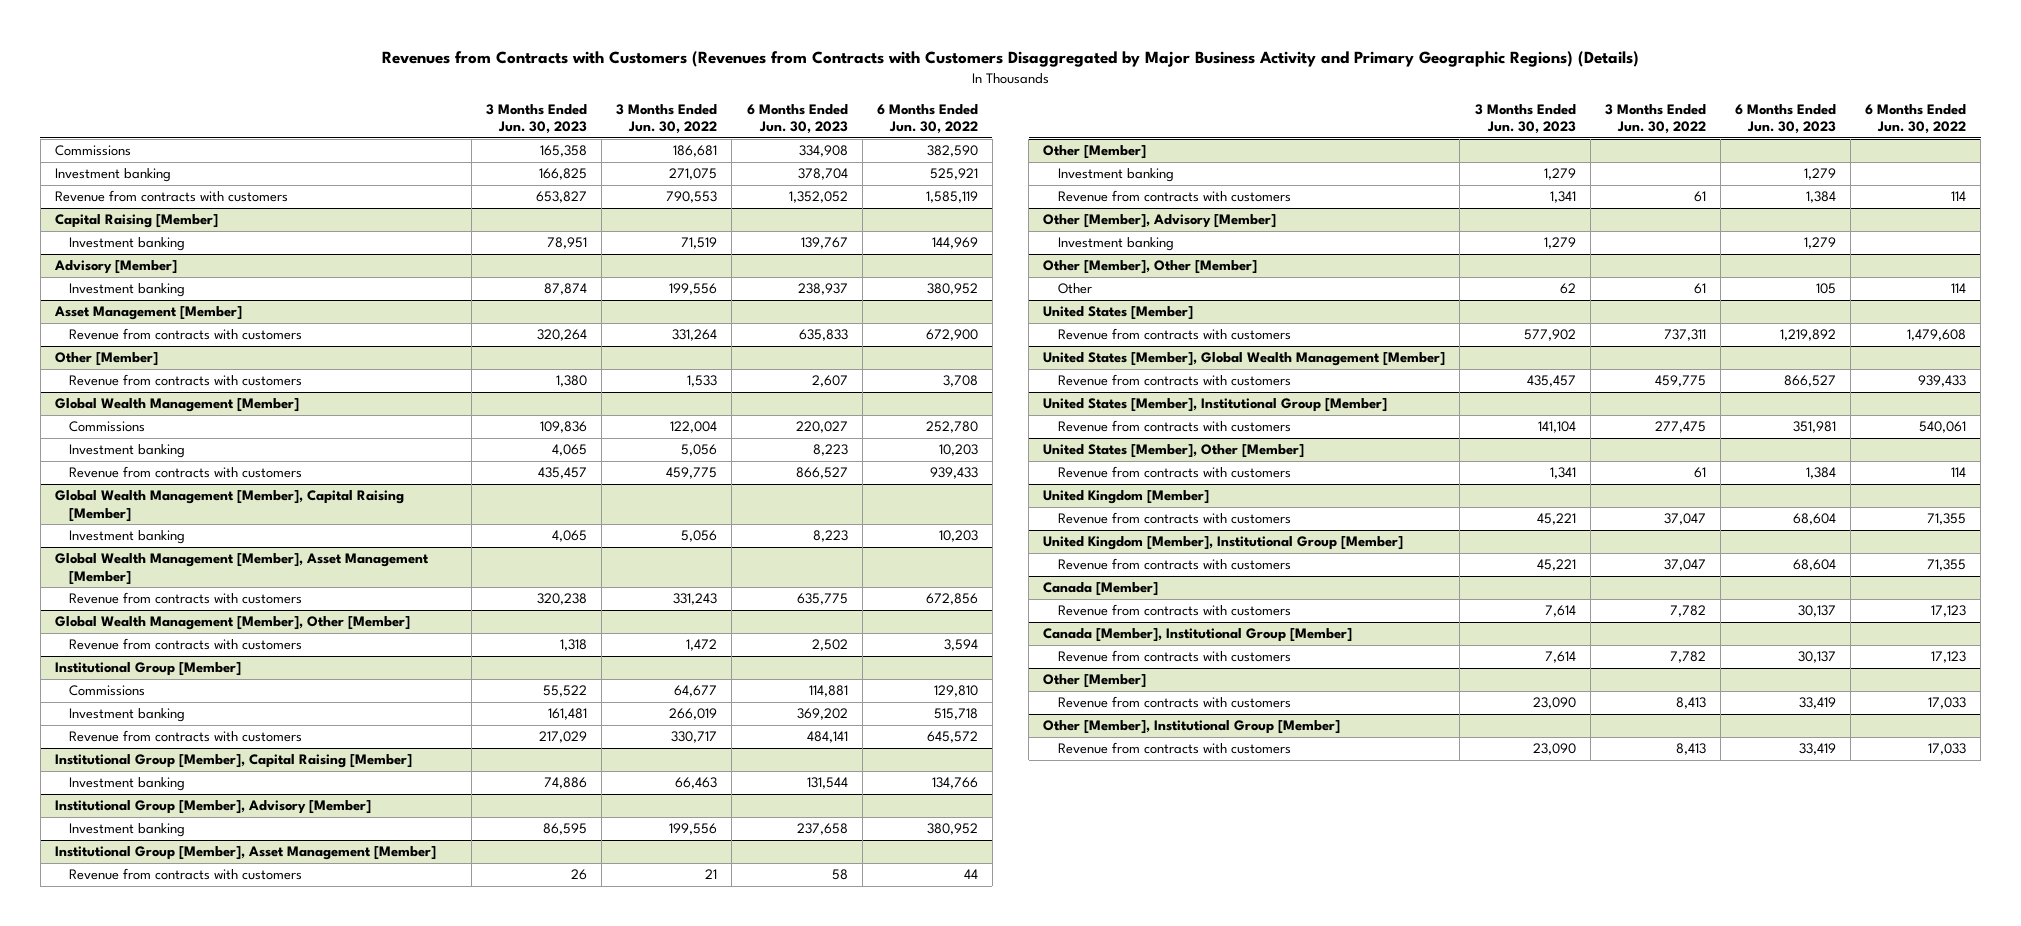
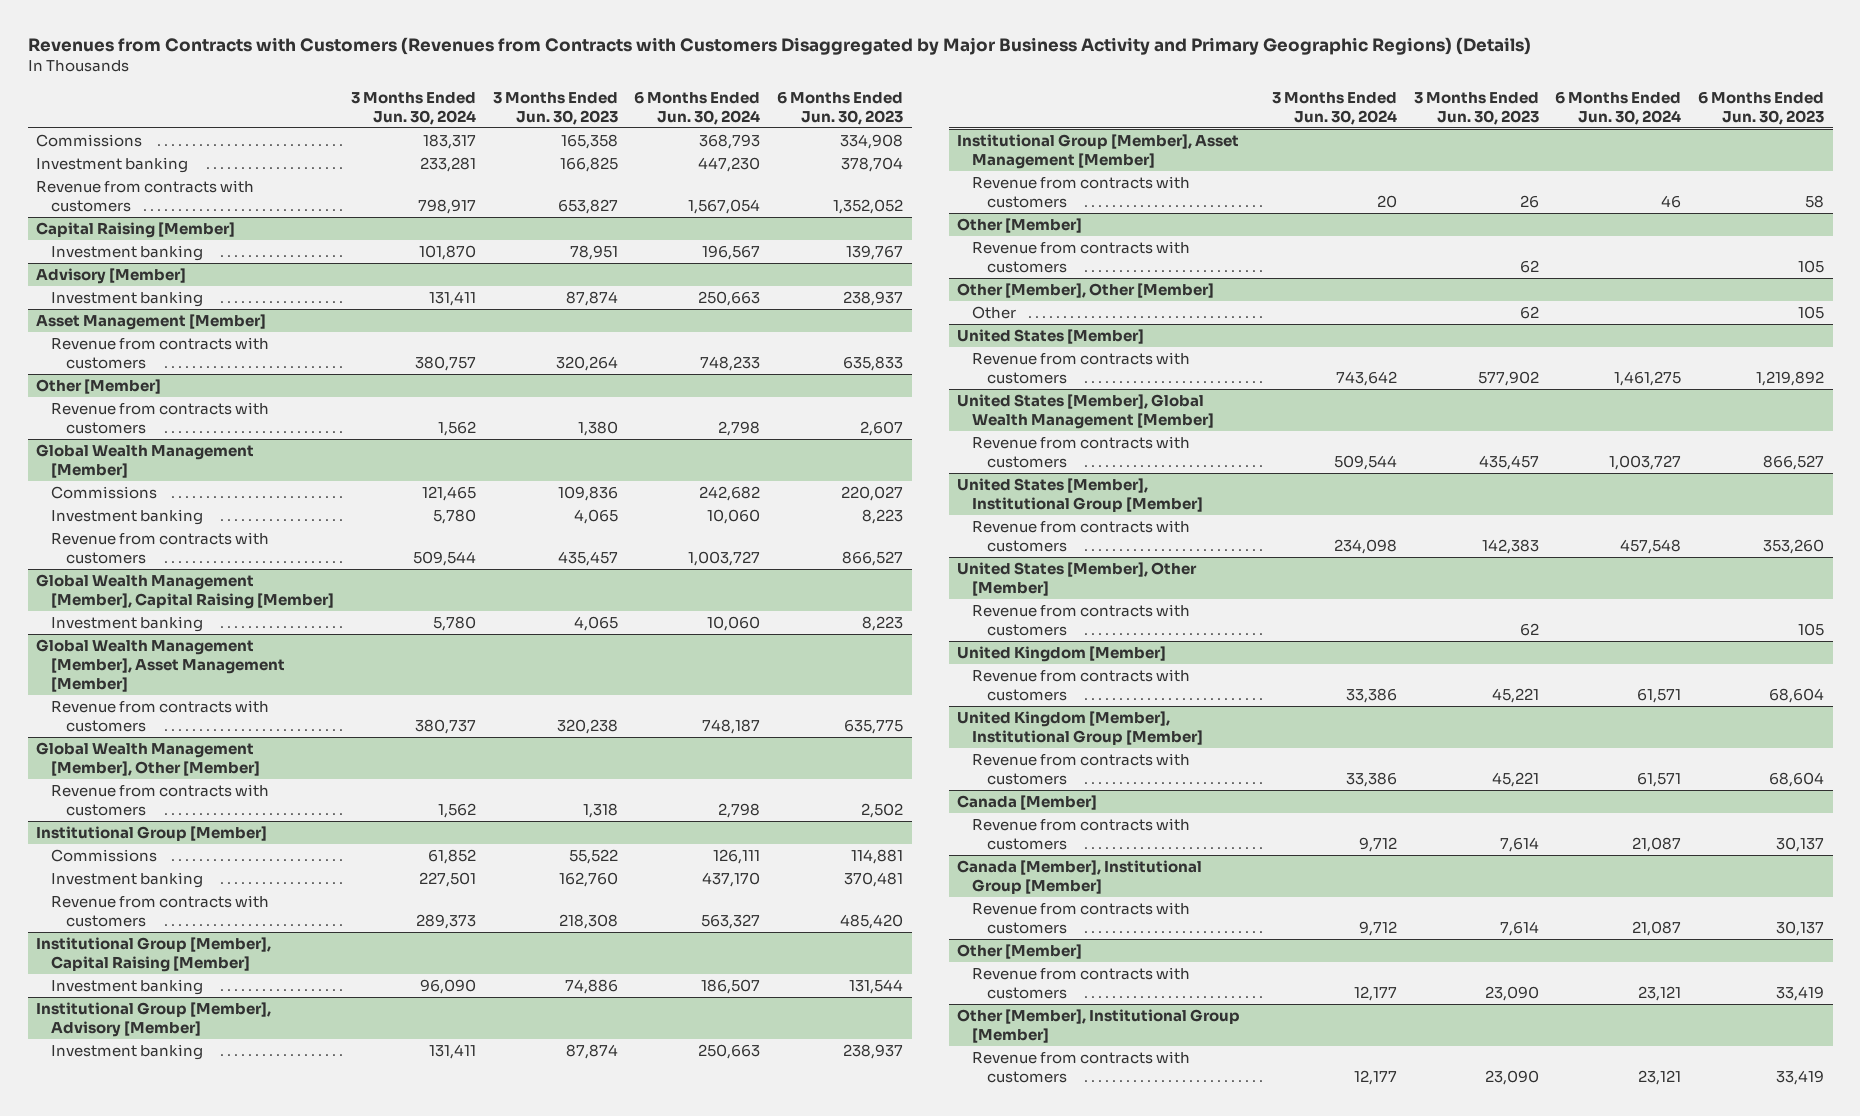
[616,103,718,134] 3 Months Ended Jun. 30, 2022 -> none
[876,103,978,134] 6 Months Ended Jun. 30, 2022 -> none
none -> [350,91,476,125] 3 Months Ended Jun. 30, 2024
none -> [634,90,761,125] 6 Months Ended Jun. 30, 2024
[548,708,588,721] 161,481 -> [558,871,618,887] 162,760
[796,708,848,721] 369,202 -> [844,871,904,887] 370,481
[539,731,588,744] 217,029 -> [558,914,618,930] 218,308
[806,731,848,744] 484,141 -> [840,914,904,930] 485,420
[543,823,588,836] 86,595 -> [565,1043,618,1059] 87,874
[796,823,848,836] 237,658 -> [843,1043,904,1059] 238,937
[1057,168,1174,183] Investment banking -> none
[1043,214,1277,229] Other [Member], Advisory [Member] -> none
[1057,237,1174,252] Investment banking -> none
[1549,191,1576,204] 1,341 -> [1519,260,1539,274] 62
[1805,191,1836,204] 1,384 -> [1798,260,1825,274] 105
[1537,421,1576,434] 141,104 -> [1481,539,1539,555] 142,383
[1792,421,1836,434] 351,981 -> [1763,539,1825,555] 353,260
[1549,467,1576,480] 1,341 -> [1519,623,1539,637] 62
[1805,467,1836,480] 1,384 -> [1798,623,1825,637] 105

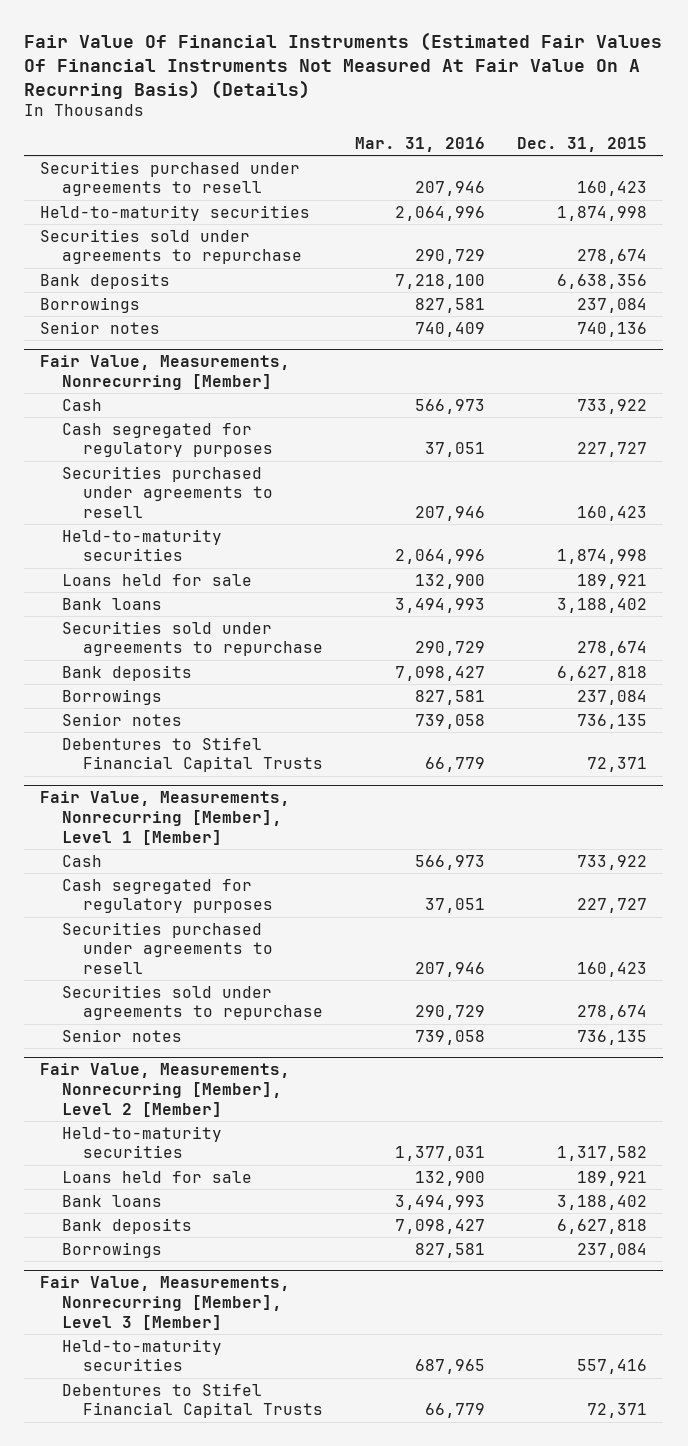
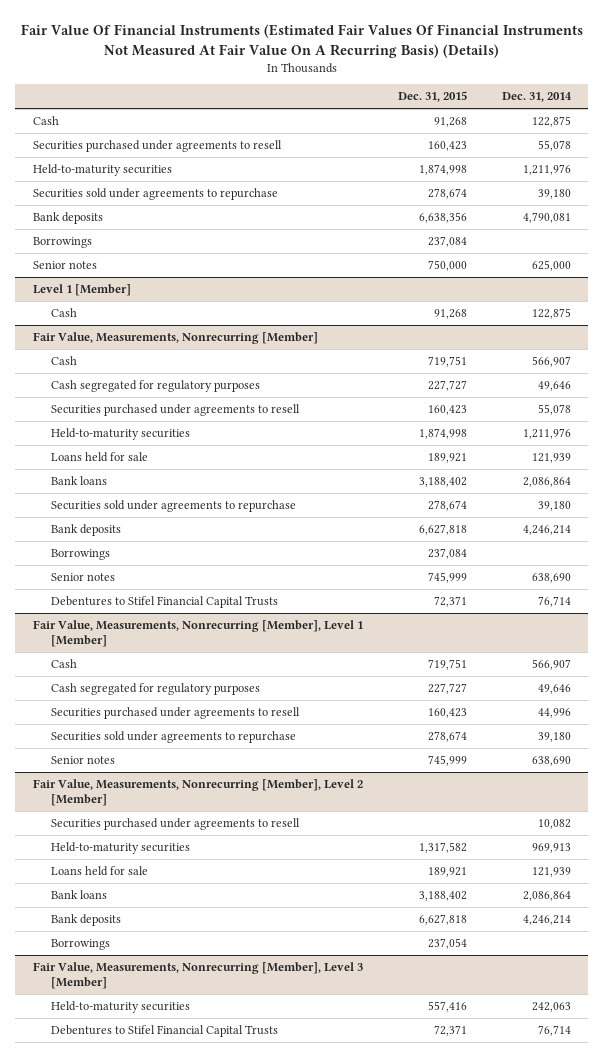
[354,137,485,153] Mar. 31, 2016 -> none
none -> [501,92,572,103] Dec. 31, 2014
none -> [32,116,59,126] Cash
[577,321,648,337] 740,136 -> [427,260,467,272] 750,000
none -> [32,284,131,297] Level 1 [Member]
none -> [51,308,78,318] Cash
[577,398,648,414] 733,922 -> [427,356,467,368] 719,751
[577,713,648,729] 736,135 -> [427,572,467,584] 745,999
[577,854,648,870] 733,922 -> [427,659,467,671] 719,751
[577,1029,648,1045] 736,135 -> [427,755,467,767] 745,999
none -> [51,818,301,831] Securities purchased under agreements to resell
[577,1242,648,1258] 237,084 -> [427,938,467,950] 237,054

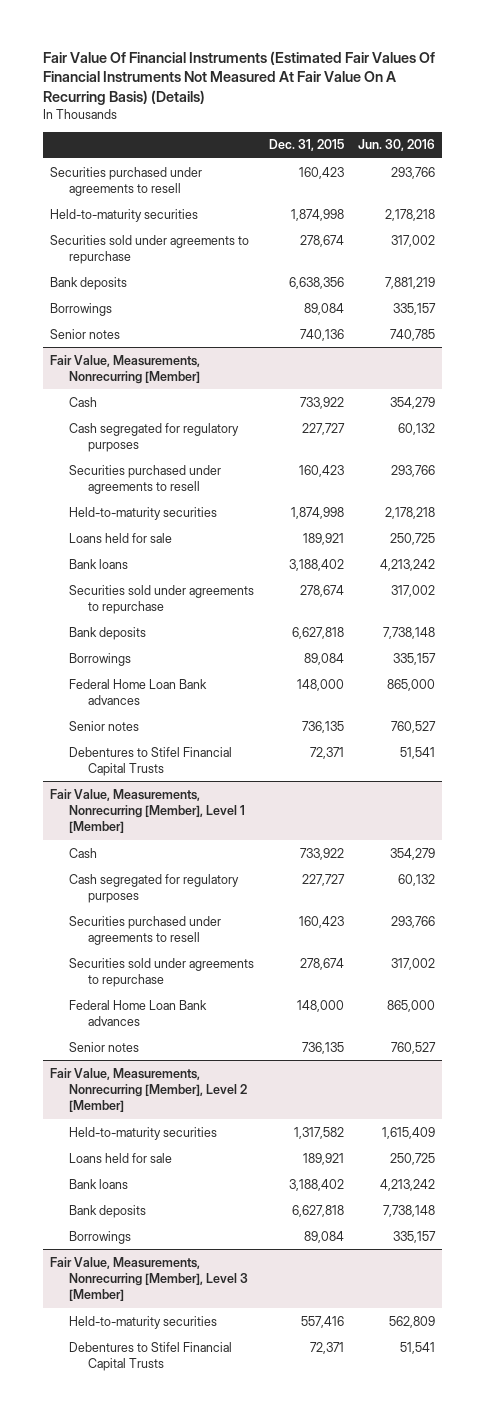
[501,92,572,103] Dec. 31, 2014 -> none
none -> [357,139,435,152] Jun. 30, 2016
[32,116,59,126] Cash -> none
[32,284,131,297] Level 1 [Member] -> none
[51,308,78,318] Cash -> none
[427,236,467,248] 237,084 -> [303,302,344,315] 89,084
[427,260,467,272] 750,000 -> [299,328,344,341] 740,136
[427,356,467,368] 719,751 -> [299,396,344,409] 733,922
[427,548,467,560] 237,084 -> [303,652,344,665] 89,084
none -> [69,678,208,705] Federal Home Loan Bank advances
[427,572,467,584] 745,999 -> [301,720,344,733] 736,135
[427,659,467,671] 719,751 -> [299,847,344,860] 733,922
none -> [69,999,208,1026] Federal Home Loan Bank advances
[427,755,467,767] 745,999 -> [301,1041,344,1054] 736,135
[51,818,301,831] Securities purchased under agreements to resell -> none
[427,938,467,950] 237,054 -> [303,1230,344,1243] 89,084

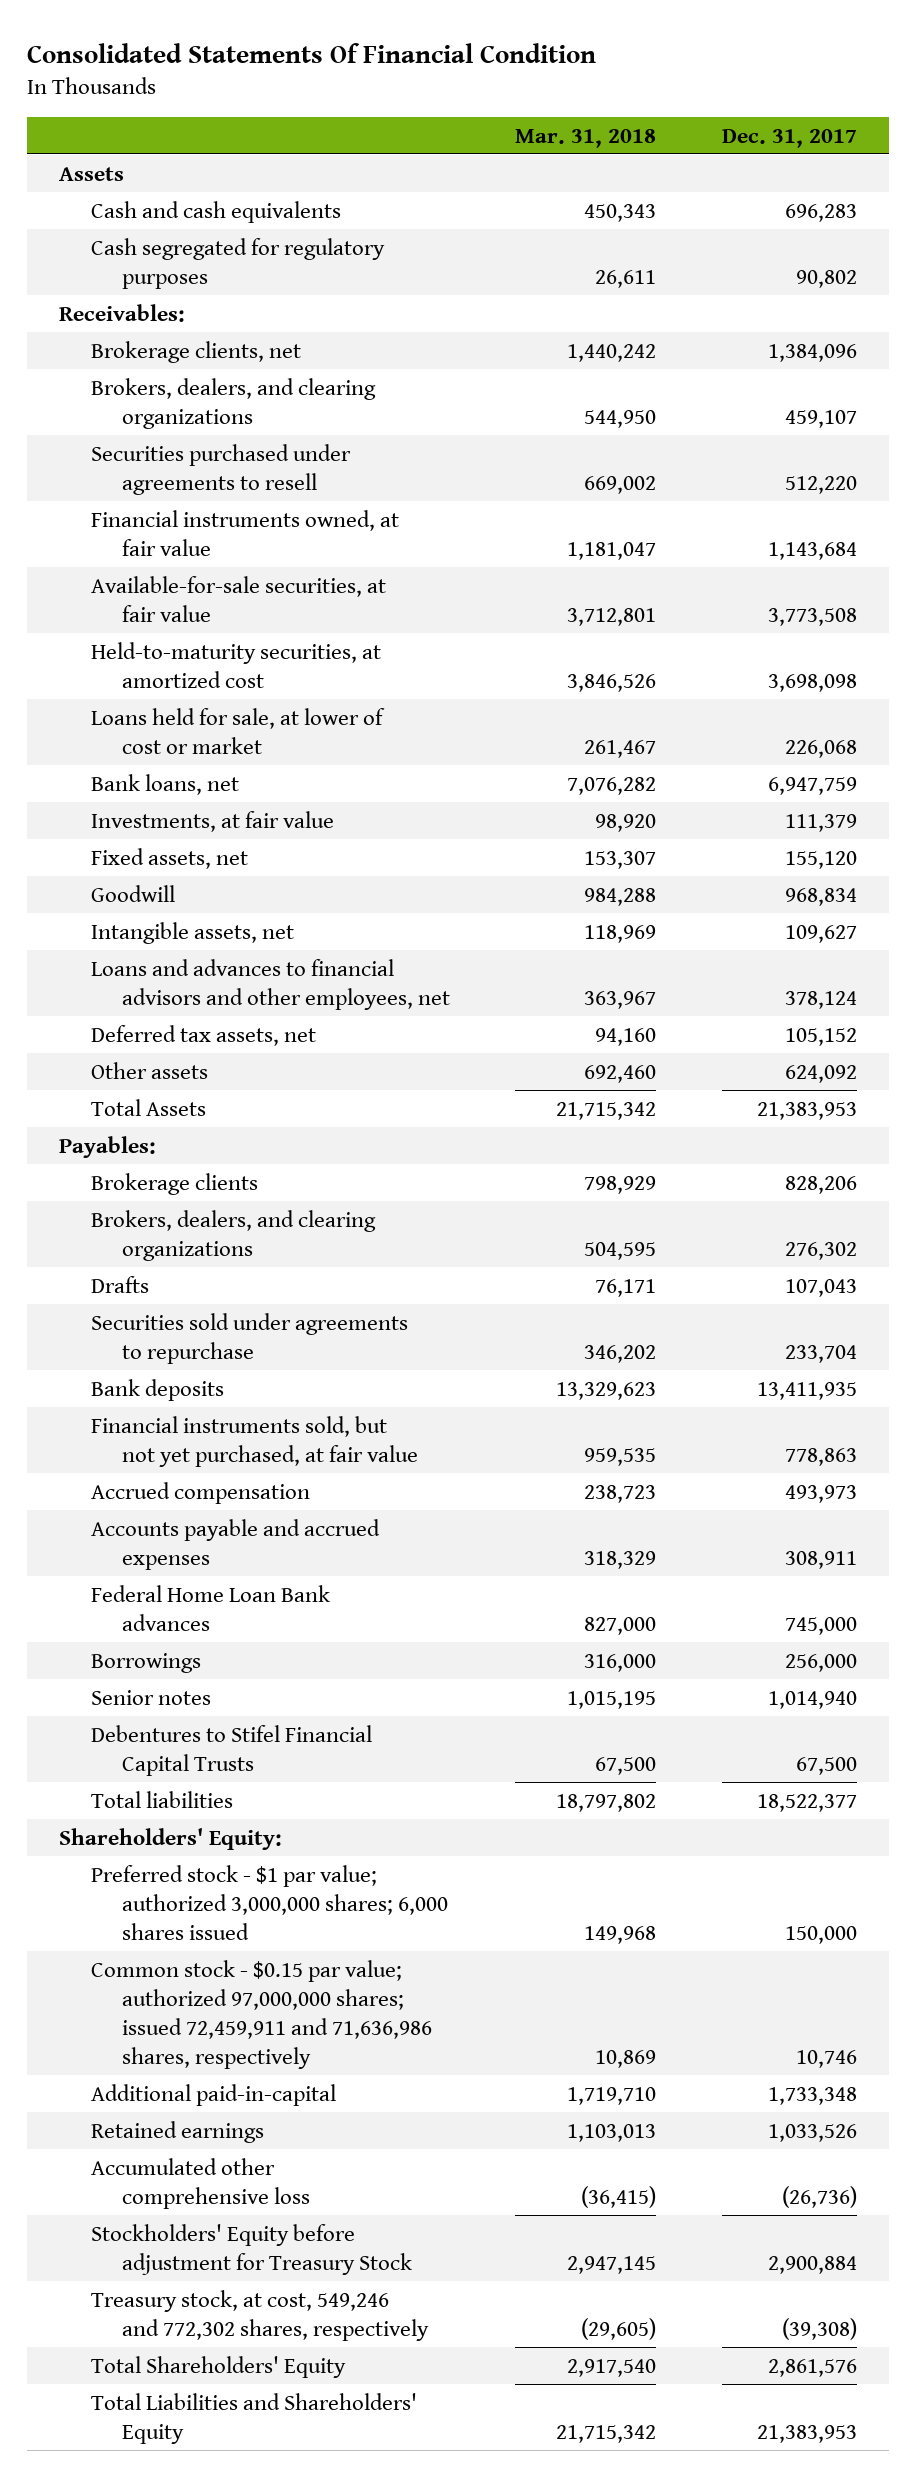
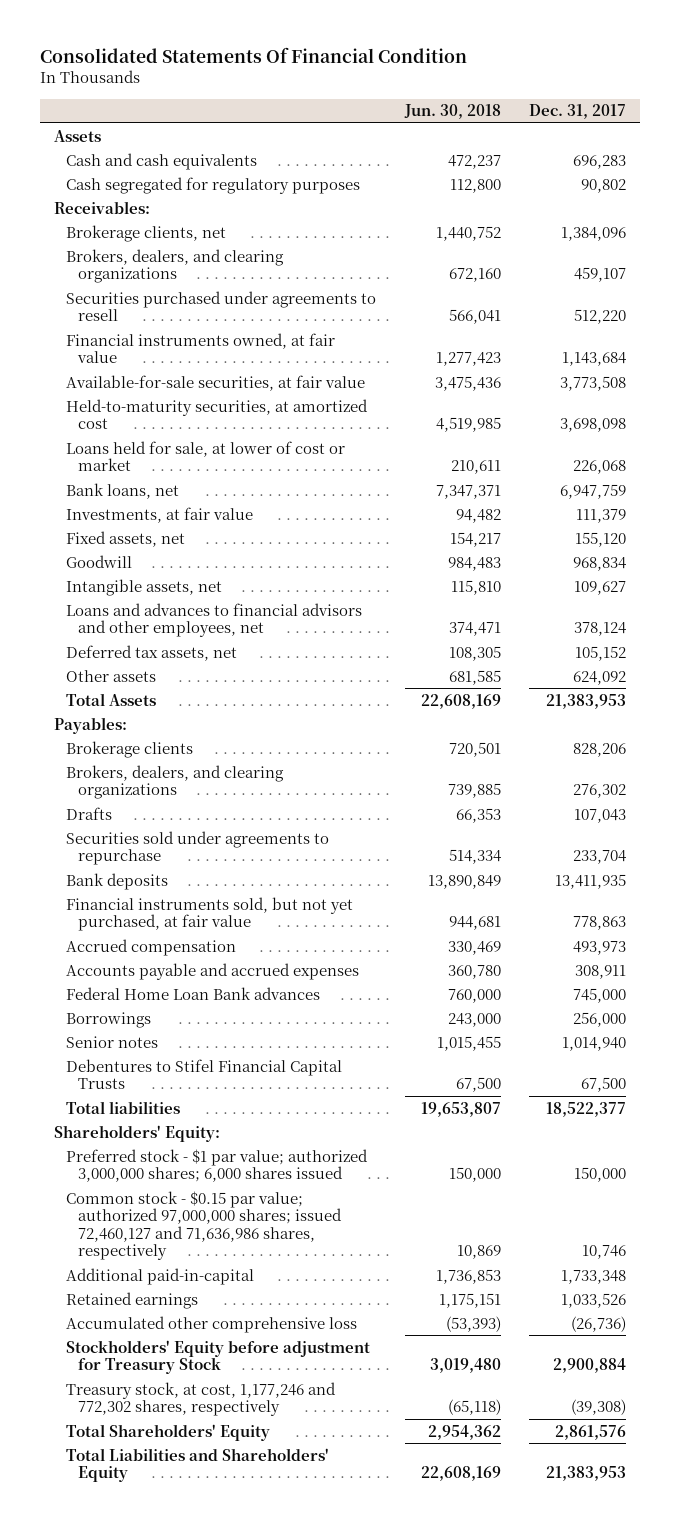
[515,128,657,148] Mar. 31, 2018 -> none
none -> [403,104,501,120] Jun. 30, 2018
[90,1959,433,2069] Common stock - $0.15 par value; authorized 97,000,000 shares; issued 72,459,911 and 71,636,986 shares, respectively -> [66,1190,343,1261] Common stock - $0.15 par value; authorized 97,000,000 shares; issued 72,460,127 and 71,636,986 shares, respectively
[90,2289,430,2341] Treasury stock, at cost, 549,246 and 772,302 shares, respectively -> [66,1381,337,1417] Treasury stock, at cost, 1,177,246 and 772,302 shares, respectively

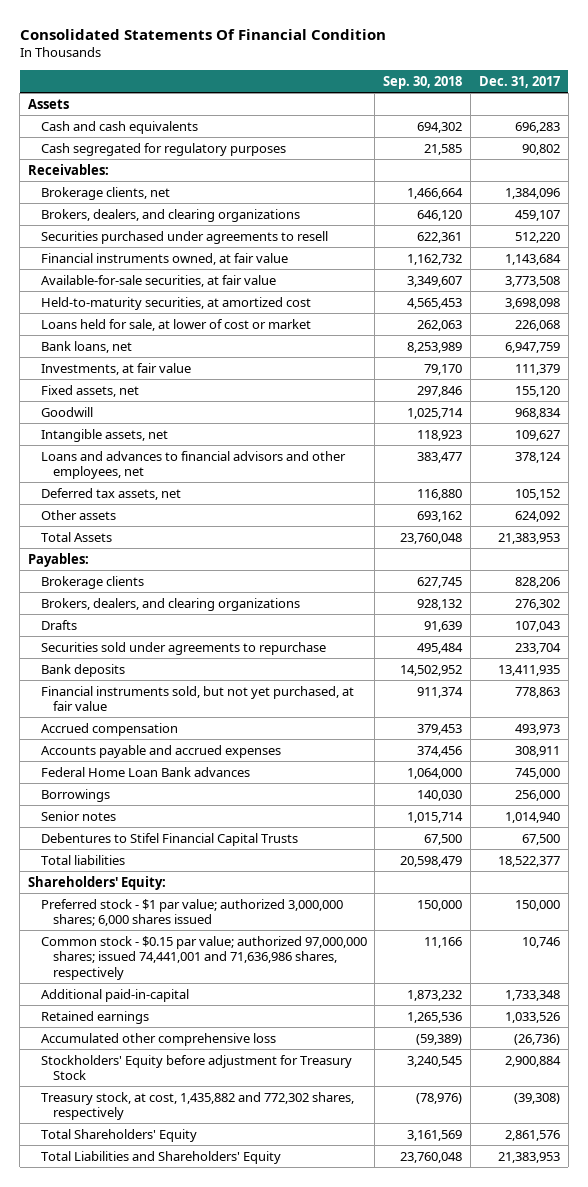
[403,104,501,120] Jun. 30, 2018 -> none
none -> [383,75,463,89] Sep. 30, 2018
[66,1190,343,1261] Common stock - $0.15 par value; authorized 97,000,000 shares; issued 72,460,127 and 71,636,986 shares, respectively -> [40,935,367,980] Common stock - $0.15 par value; authorized 97,000,000 shares; issued 74,441,001 and 71,636,986 shares, respectively
[66,1381,337,1417] Treasury stock, at cost, 1,177,246 and 772,302 shares, respectively -> [40,1091,354,1121] Treasury stock, at cost, 1,435,882 and 772,302 shares, respectively

